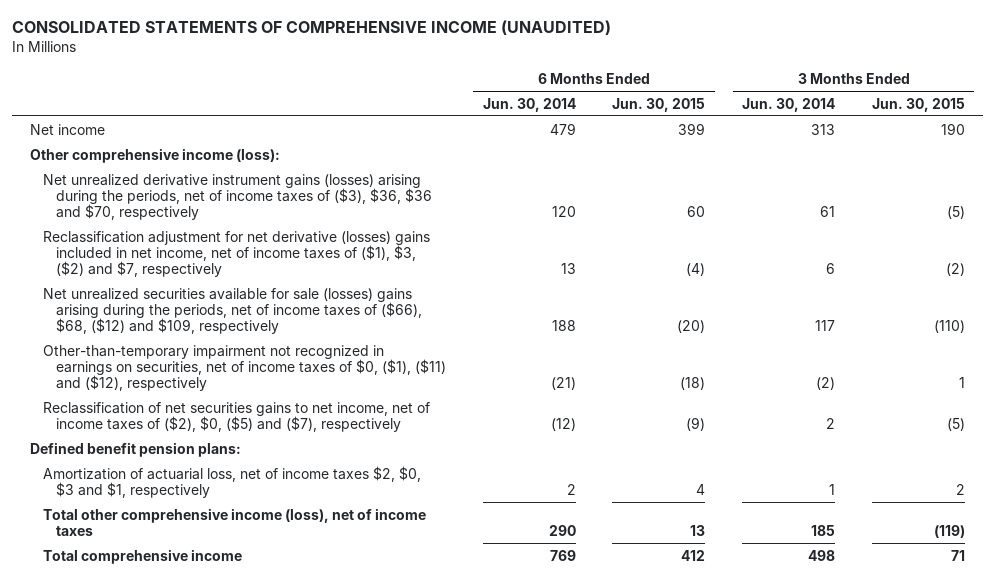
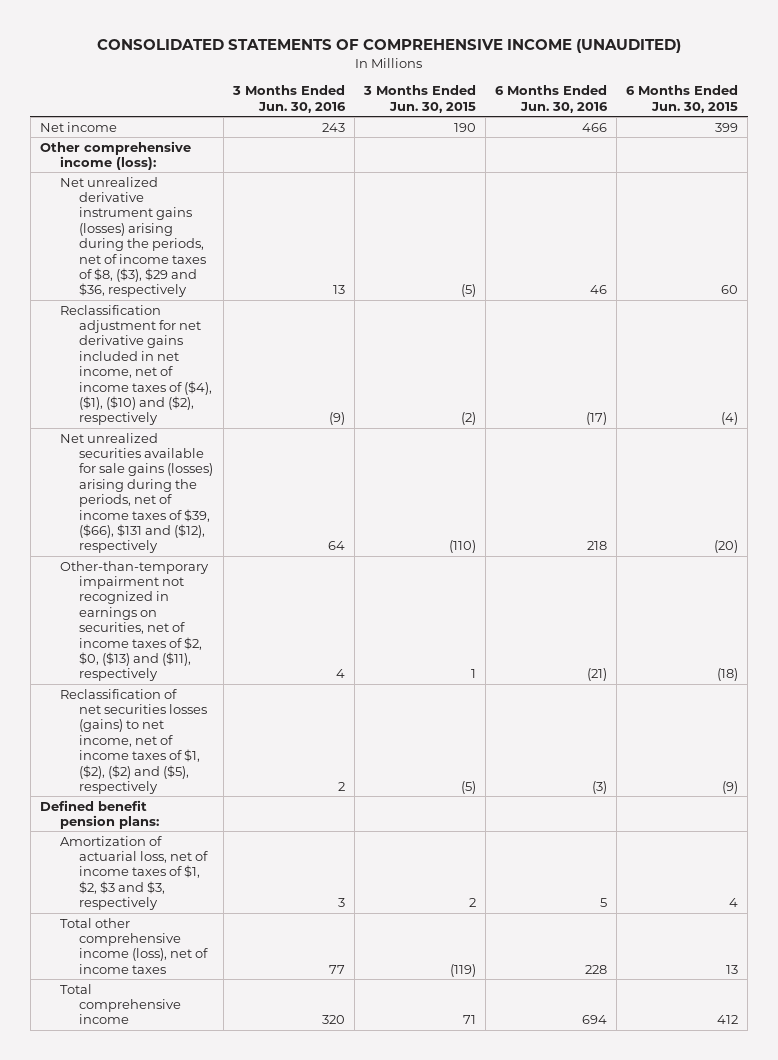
[482,97,576,112] Jun. 30, 2014 -> none
[742,97,836,112] Jun. 30, 2014 -> none
none -> [231,85,346,113] 3 Months Ended Jun. 30, 2016
none -> [494,85,608,113] 6 Months Ended Jun. 30, 2016
[42,173,432,221] Net unrealized derivative instrument gains (losses) arising during the periods, net of income taxes of ($3), $36, $36 and $70, respectively -> [59,176,207,298] Net unrealized derivative instrument gains (losses) arising during the periods, net of income taxes of $8, ($3), $29 and $36, respectively
[42,230,430,278] Reclassification adjustment for net derivative (losses) gains included in net income, net of income taxes of ($1), $3, ($2) and $7, respectively -> [59,304,213,426] Reclassification adjustment for net derivative gains included in net income, net of income taxes of ($4), ($1), ($10) and ($2), respectively
[42,287,422,335] Net unrealized securities available for sale (losses) gains arising during the periods, net of income taxes of ($66), $68, ($12) and $109, respectively -> [59,432,214,554] Net unrealized securities available for sale gains (losses) arising during the periods, net of income taxes of $39, ($66), $131 and ($12), respectively
[42,344,446,392] Other-than-temporary impairment not recognized in earnings on securities, net of income taxes of $0, ($1), ($11) and ($12), respectively -> [59,560,209,682] Other-than-temporary impairment not recognized in earnings on securities, net of income taxes of $2, $0, ($13) and ($11), respectively
[42,401,430,432] Reclassification of net securities gains to net income, net of income taxes of ($2), $0, ($5) and ($7), respectively -> [59,688,208,794] Reclassification of net securities losses (gains) to net income, net of income taxes of $1, ($2), ($2) and ($5), respectively
[42,465,421,498] Amortization of actuarial loss, net of income taxes $2, $0, $3 and $1, respectively -> [59,835,209,911] Amortization of actuarial loss, net of income taxes of $1, $2, $3 and $3, respectively

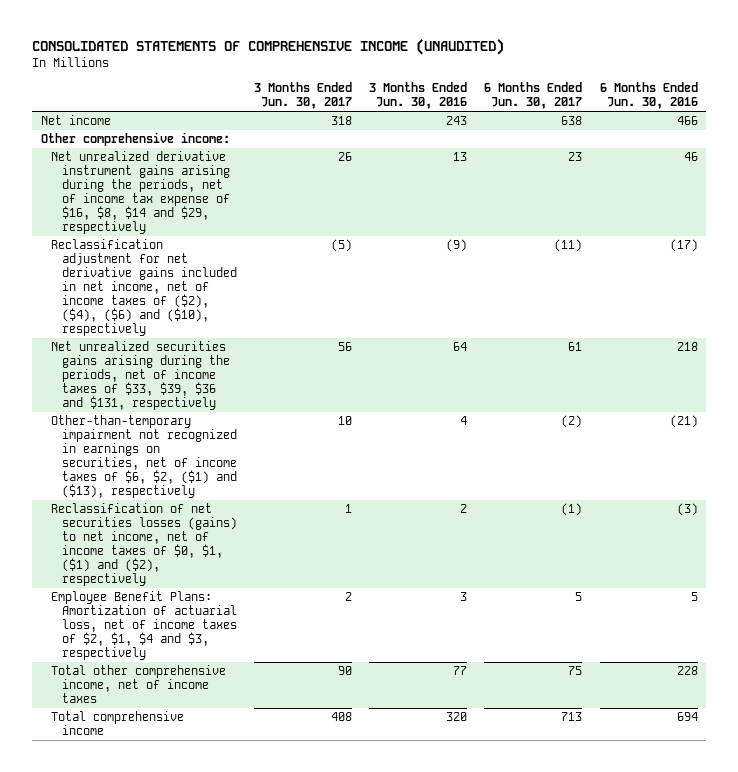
[362,85,476,113] 3 Months Ended Jun. 30, 2015 -> none
[626,85,739,113] 6 Months Ended Jun. 30, 2015 -> none
none -> [254,82,353,110] 3 Months Ended Jun. 30, 2017
none -> [484,82,583,110] 6 Months Ended Jun. 30, 2017
[39,799,159,829] Defined benefit pension plans: -> none
[39,140,191,170] Other comprehensive income (loss): -> [40,132,230,147] Other comprehensive income:
[59,176,207,298] Net unrealized derivative instrument gains (losses) arising during the periods, net of income taxes of $8, ($3), $29 and $36, respectively -> [51,151,231,235] Net unrealized derivative instrument gains arising during the periods, net of income tax expense of $16, $8, $14 and $29, respectively
[59,304,213,426] Reclassification adjustment for net derivative gains included in net income, net of income taxes of ($4), ($1), ($10) and ($2), respectively -> [51,239,238,337] Reclassification adjustment for net derivative gains included in net income, net of income taxes of ($2), ($4), ($6) and ($10), respectively
[59,432,214,554] Net unrealized securities available for sale gains (losses) arising during the periods, net of income taxes of $39, ($66), $131 and ($12), respectively -> [51,341,231,411] Net unrealized securities gains arising during the periods, net of income taxes of $33, $39, $36 and $131, respectively
[59,560,209,682] Other-than-temporary impairment not recognized in earnings on securities, net of income taxes of $2, $0, ($13) and ($11), respectively -> [51,415,238,499] Other-than-temporary impairment not recognized in earnings on securities, net of income taxes of $6, $2, ($1) and ($13), respectively
[59,688,208,794] Reclassification of net securities losses (gains) to net income, net of income taxes of $1, ($2), ($2) and ($5), respectively -> [51,503,238,587] Reclassification of net securities losses (gains) to net income, net of income taxes of $0, $1, ($1) and ($2), respectively
[59,835,209,911] Amortization of actuarial loss, net of income taxes of $1, $2, $3 and $3, respectively -> [51,591,238,661] Employee Benefit Plans: Amortization of actuarial loss, net of income taxes of $2, $1, $4 and $3, respectively
[59,917,209,974] Total other comprehensive income (loss), net of income taxes -> [51,665,227,704] Total other comprehensive income, net of income taxes

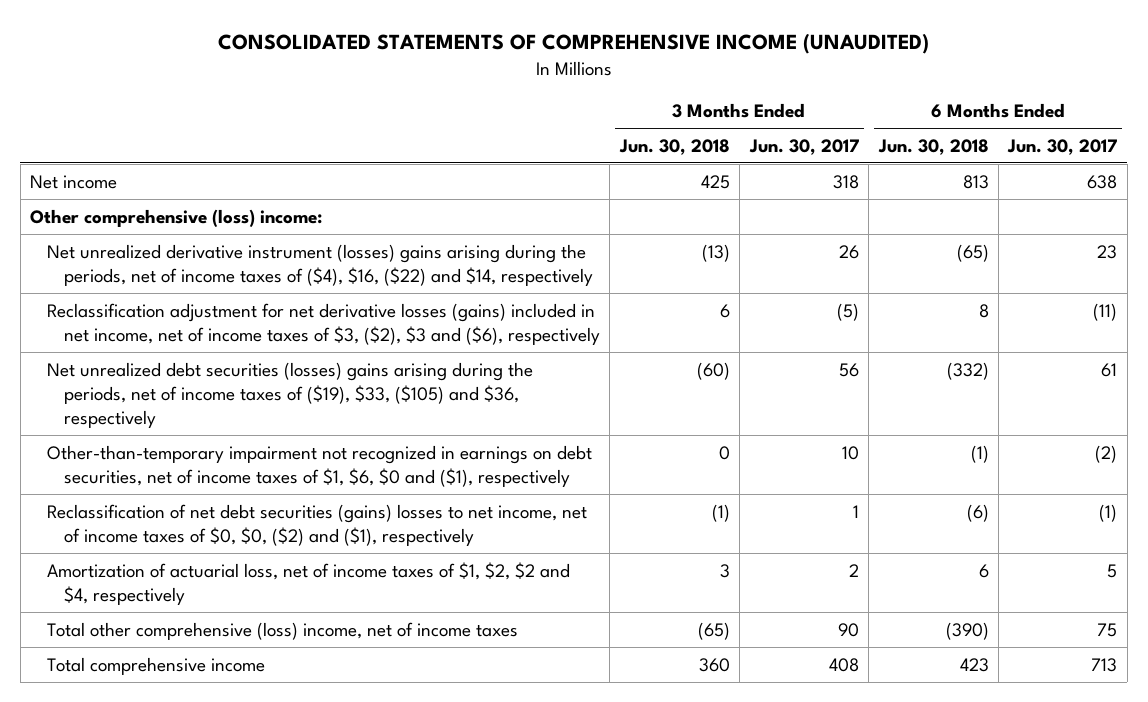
[369,82,468,110] 3 Months Ended Jun. 30, 2016 -> none
[599,82,698,110] 6 Months Ended Jun. 30, 2016 -> none
none -> [618,138,730,155] Jun. 30, 2018
none -> [877,138,989,155] Jun. 30, 2018
[40,132,230,147] Other comprehensive income: -> [30,208,323,227] Other comprehensive (loss) income:
[51,151,231,235] Net unrealized derivative instrument gains arising during the periods, net of income tax expense of $16, $8, $14 and $29, respectively -> [47,243,593,286] Net unrealized derivative instrument (losses) gains arising during the periods, net of income taxes of ($4), $16, ($22) and $14, respectively
[51,239,238,337] Reclassification adjustment for net derivative gains included in net income, net of income taxes of ($2), ($4), ($6) and ($10), respectively -> [47,302,600,345] Reclassification adjustment for net derivative losses (gains) included in net income, net of income taxes of $3, ($2), $3 and ($6), respectively
[51,341,231,411] Net unrealized securities gains arising during the periods, net of income taxes of $33, $39, $36 and $131, respectively -> [47,361,534,428] Net unrealized debt securities (losses) gains arising during the periods, net of income taxes of ($19), $33, ($105) and $36, respectively
[51,415,238,499] Other-than-temporary impairment not recognized in earnings on securities, net of income taxes of $6, $2, ($1) and ($13), respectively -> [47,444,593,487] Other-than-temporary impairment not recognized in earnings on debt securities, net of income taxes of $1, $6, $0 and ($1), respectively
[51,503,238,587] Reclassification of net securities losses (gains) to net income, net of income taxes of $0, $1, ($1) and ($2), respectively -> [47,503,588,546] Reclassification of net debt securities (gains) losses to net income, net of income taxes of $0, $0, ($2) and ($1), respectively
[51,591,238,661] Employee Benefit Plans: Amortization of actuarial loss, net of income taxes of $2, $1, $4 and $3, respectively -> [47,561,571,605] Amortization of actuarial loss, net of income taxes of $1, $2, $2 and $4, respectively
[51,665,227,704] Total other comprehensive income, net of income taxes -> [47,621,519,640] Total other comprehensive (loss) income, net of income taxes

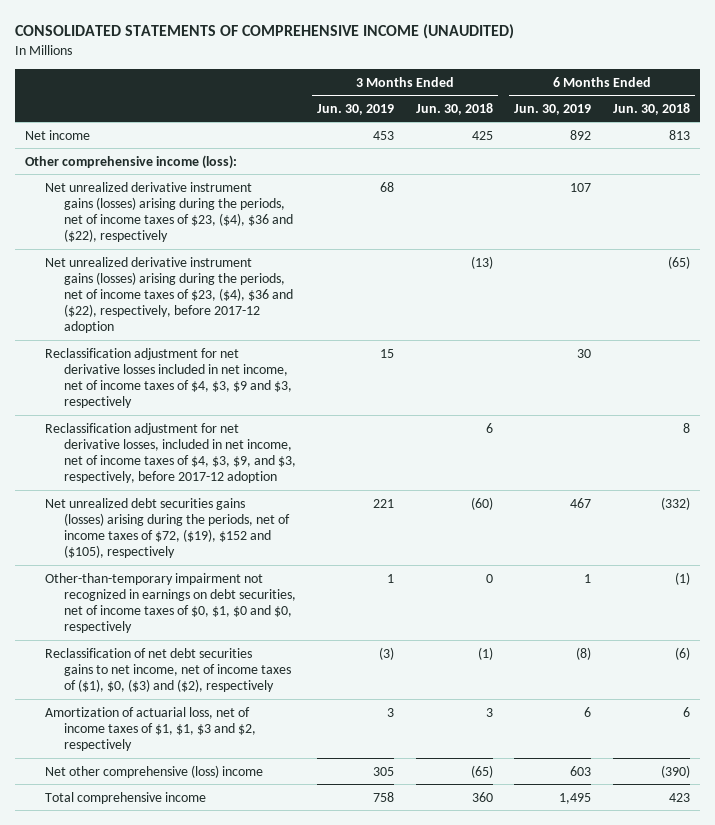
[748,138,859,155] Jun. 30, 2017 -> none
[1007,138,1118,155] Jun. 30, 2017 -> none
none -> [317,103,395,115] Jun. 30, 2019
none -> [514,103,592,115] Jun. 30, 2019
[30,208,323,227] Other comprehensive (loss) income: -> [25,154,238,169] Other comprehensive income (loss):
none -> [44,181,293,243] Net unrealized derivative instrument gains (losses) arising during the periods, net of income taxes of $23, ($4), $36 and ($22), respectively
[47,243,593,286] Net unrealized derivative instrument (losses) gains arising during the periods, net of income taxes of ($4), $16, ($22) and $14, respectively -> [44,256,293,334] Net unrealized derivative instrument gains (losses) arising during the periods, net of income taxes of $23, ($4), $36 and ($22), respectively, before 2017-12 adoption
none -> [44,347,292,409] Reclassification adjustment for net derivative losses included in net income, net of income taxes of $4, $3, $9 and $3, respectively
[47,302,600,345] Reclassification adjustment for net derivative losses (gains) included in net income, net of income taxes of $3, ($2), $3 and ($6), respectively -> [44,422,296,484] Reclassification adjustment for net derivative losses, included in net income, net of income taxes of $4, $3, $9, and $3, respectively, before 2017-12 adoption
[47,361,534,428] Net unrealized debt securities (losses) gains arising during the periods, net of income taxes of ($19), $33, ($105) and $36, respectively -> [44,497,290,559] Net unrealized debt securities gains (losses) arising during the periods, net of income taxes of $72, ($19), $152 and ($105), respectively
[47,444,593,487] Other-than-temporary impairment not recognized in earnings on debt securities, net of income taxes of $1, $6, $0 and ($1), respectively -> [44,572,296,634] Other-than-temporary impairment not recognized in earnings on debt securities, net of income taxes of $0, $1, $0 and $0, respectively
[47,503,588,546] Reclassification of net debt securities (gains) losses to net income, net of income taxes of $0, $0, ($2) and ($1), respectively -> [44,647,291,693] Reclassification of net debt securities gains to net income, net of income taxes of ($1), $0, ($3) and ($2), respectively
[47,561,571,605] Amortization of actuarial loss, net of income taxes of $1, $2, $2 and $4, respectively -> [44,706,256,752] Amortization of actuarial loss, net of income taxes of $1, $1, $3 and $2, respectively
[47,621,519,640] Total other comprehensive (loss) income, net of income taxes -> [44,764,263,778] Net other comprehensive (loss) income

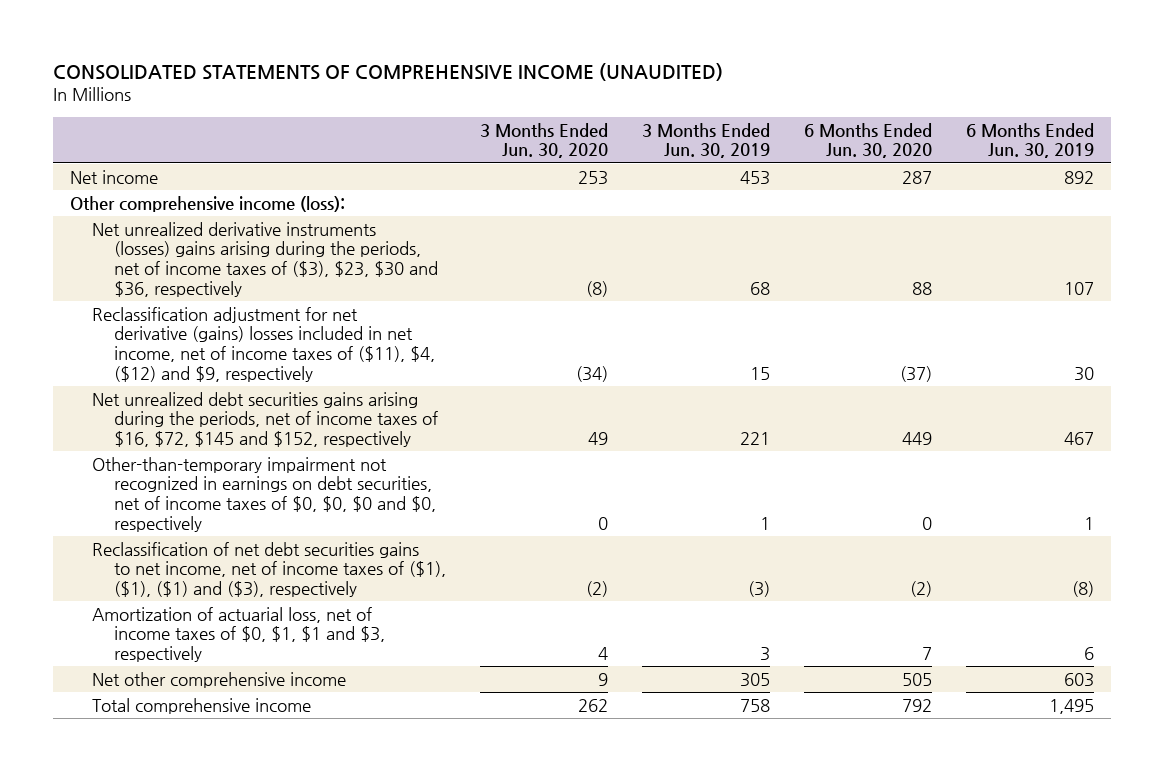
[415,102,493,115] Jun. 30, 2018 -> none
[612,102,690,115] Jun. 30, 2018 -> none
none -> [480,122,609,159] 3 Months Ended Jun. 30, 2020
none -> [803,122,932,159] 6 Months Ended Jun. 30, 2020
[44,256,293,334] Net unrealized derivative instrument gains (losses) arising during the periods, net of income taxes of $23, ($4), $36 and ($22), respectively, before 2017-12 adoption -> none
[44,422,296,484] Reclassification adjustment for net derivative losses, included in net income, net of income taxes of $4, $3, $9, and $3, respectively, before 2017-12 adoption -> none
[44,181,293,243] Net unrealized derivative instrument gains (losses) arising during the periods, net of income taxes of $23, ($4), $36 and ($22), respectively -> [91,221,439,297] Net unrealized derivative instruments (losses) gains arising during the periods, net of income taxes of ($3), $23, $30 and $36, respectively
[44,347,292,409] Reclassification adjustment for net derivative losses included in net income, net of income taxes of $4, $3, $9 and $3, respectively -> [91,306,436,382] Reclassification adjustment for net derivative (gains) losses included in net income, net of income taxes of ($11), $4, ($12) and $9, respectively
[44,497,290,559] Net unrealized debt securities gains (losses) arising during the periods, net of income taxes of $72, ($19), $152 and ($105), respectively -> [91,391,439,447] Net unrealized debt securities gains arising during the periods, net of income taxes of $16, $72, $145 and $152, respectively
[44,572,296,634] Other-than-temporary impairment not recognized in earnings on debt securities, net of income taxes of $0, $1, $0 and $0, respectively -> [91,456,437,532] Other-than-temporary impairment not recognized in earnings on debt securities, net of income taxes of $0, $0, $0 and $0, respectively
[44,647,291,693] Reclassification of net debt securities gains to net income, net of income taxes of ($1), $0, ($3) and ($2), respectively -> [91,541,447,597] Reclassification of net debt securities gains to net income, net of income taxes of ($1), ($1), ($1) and ($3), respectively
[44,706,256,752] Amortization of actuarial loss, net of income taxes of $1, $1, $3 and $2, respectively -> [91,606,386,662] Amortization of actuarial loss, net of income taxes of $0, $1, $1 and $3, respectively
[44,764,263,778] Net other comprehensive (loss) income -> [91,671,346,688] Net other comprehensive income

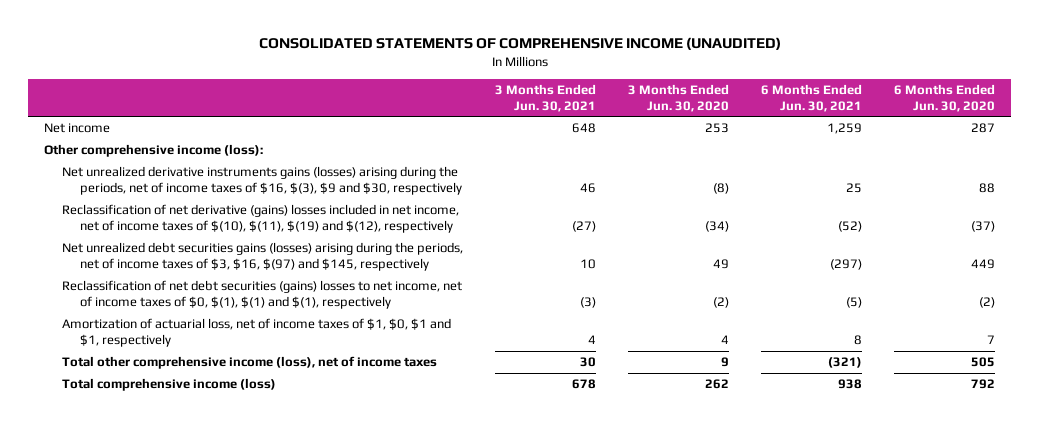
[641,122,770,159] 3 Months Ended Jun. 30, 2019 -> none
[965,122,1094,159] 6 Months Ended Jun. 30, 2019 -> none
none -> [495,83,597,112] 3 Months Ended Jun. 30, 2021
none -> [761,83,863,112] 6 Months Ended Jun. 30, 2021
[91,456,437,532] Other-than-temporary impairment not recognized in earnings on debt securities, net of income taxes of $0, $0, $0 and $0, respectively -> none
[91,221,439,297] Net unrealized derivative instruments (losses) gains arising during the periods, net of income taxes of ($3), $23, $30 and $36, respectively -> [62,166,463,195] Net unrealized derivative instruments gains (losses) arising during the periods, net of income taxes of $16, $(3), $9 and $30, respectively
[91,306,436,382] Reclassification adjustment for net derivative (gains) losses included in net income, net of income taxes of ($11), $4, ($12) and $9, respectively -> [62,204,460,233] Reclassification of net derivative (gains) losses included in net income, net of income taxes of $(10), $(11), $(19) and $(12), respectively
[91,391,439,447] Net unrealized debt securities gains arising during the periods, net of income taxes of $16, $72, $145 and $152, respectively -> [62,242,464,271] Net unrealized debt securities gains (losses) arising during the periods, net of income taxes of $3, $16, $(97) and $145, respectively
[91,541,447,597] Reclassification of net debt securities gains to net income, net of income taxes of ($1), ($1), ($1) and ($3), respectively -> [62,280,463,309] Reclassification of net debt securities (gains) losses to net income, net of income taxes of $0, $(1), $(1) and $(1), respectively
[91,606,386,662] Amortization of actuarial loss, net of income taxes of $0, $1, $1 and $3, respectively -> [62,318,452,347] Amortization of actuarial loss, net of income taxes of $1, $0, $1 and $1, respectively
[91,671,346,688] Net other comprehensive income -> [62,356,438,370] Total other comprehensive income (loss), net of income taxes
[91,697,311,714] Total comprehensive income -> [62,378,277,392] Total comprehensive income (loss)

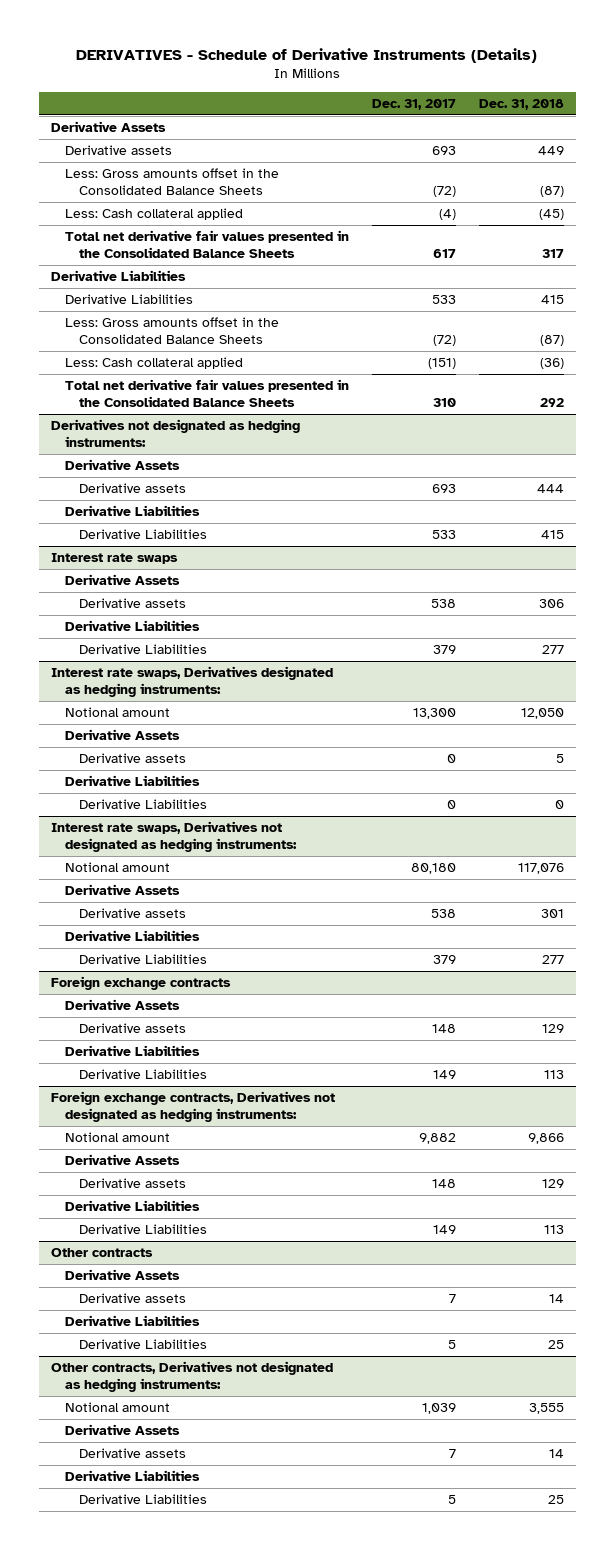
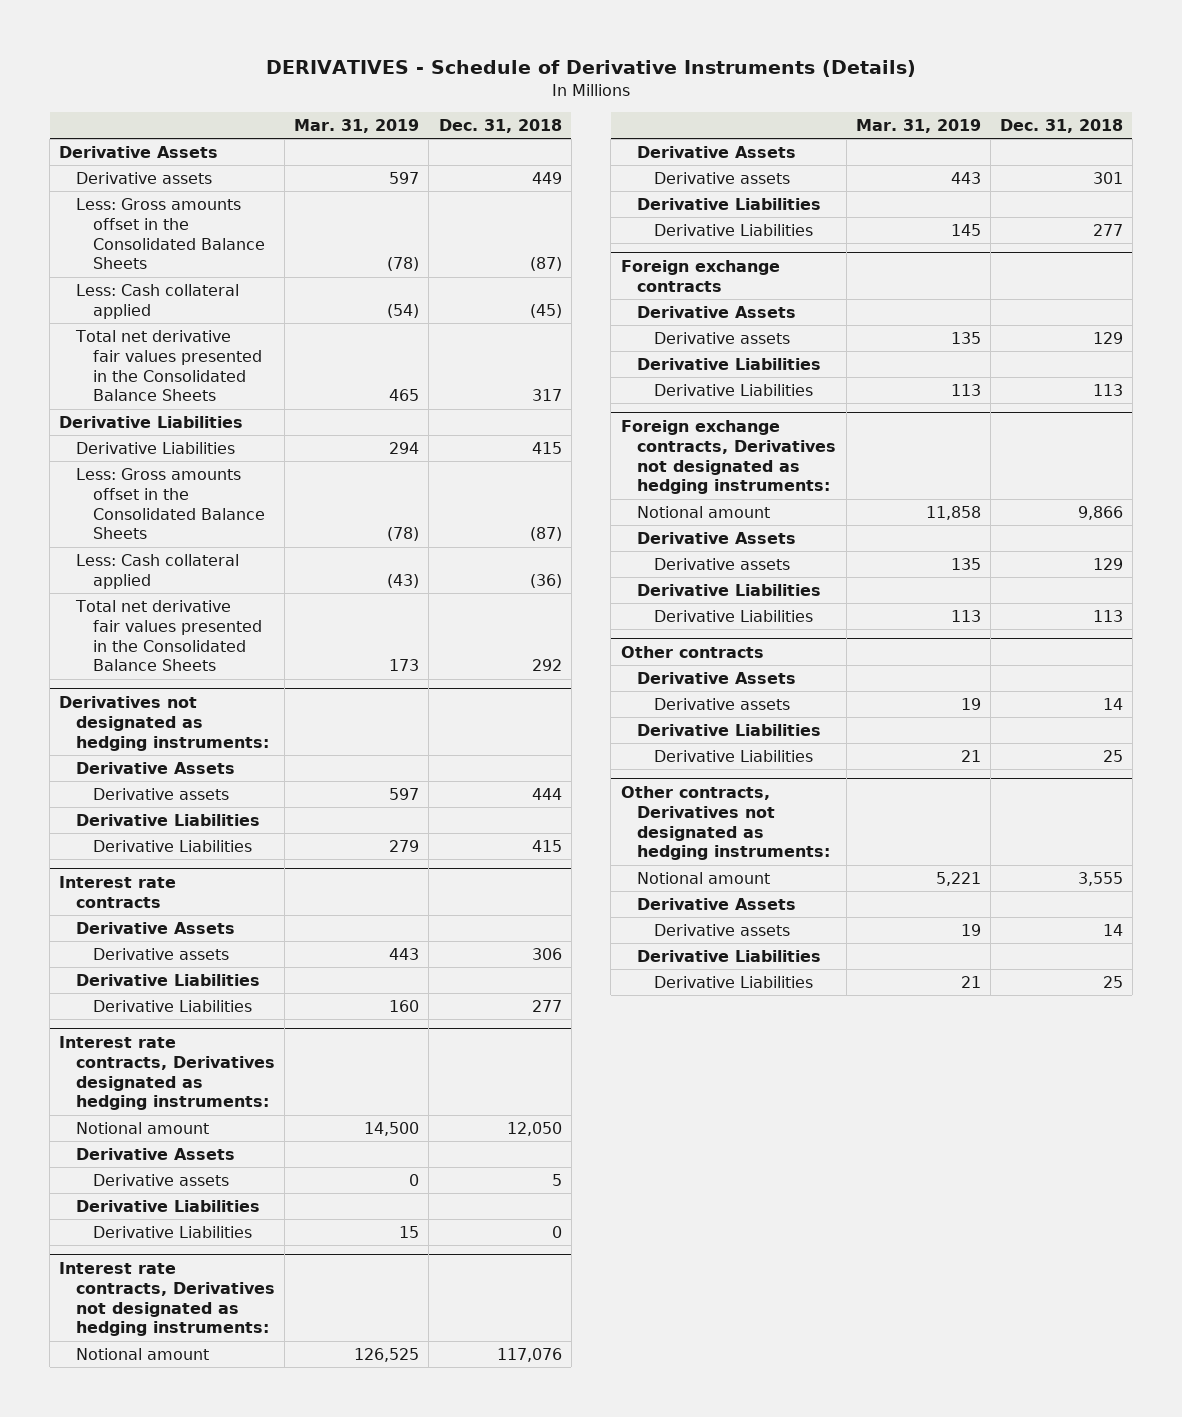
[372,98,457,110] Dec. 31, 2017 -> none
none -> [294,118,420,133] Mar. 31, 2019
[50,552,178,564] Interest rate swaps -> [59,875,177,908] Interest rate contracts
[50,665,333,698] Interest rate swaps, Derivatives designated as hedging instruments: -> [59,1035,276,1111] Interest rate contracts, Derivatives designated as hedging instruments:
[50,820,297,853] Interest rate swaps, Derivatives not designated as hedging instruments: -> [59,1261,276,1337] Interest rate contracts, Derivatives not designated as hedging instruments:

